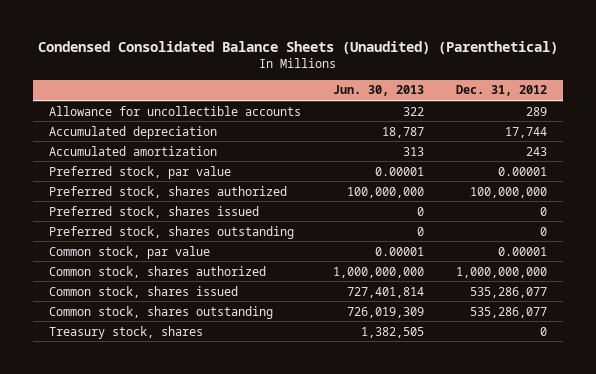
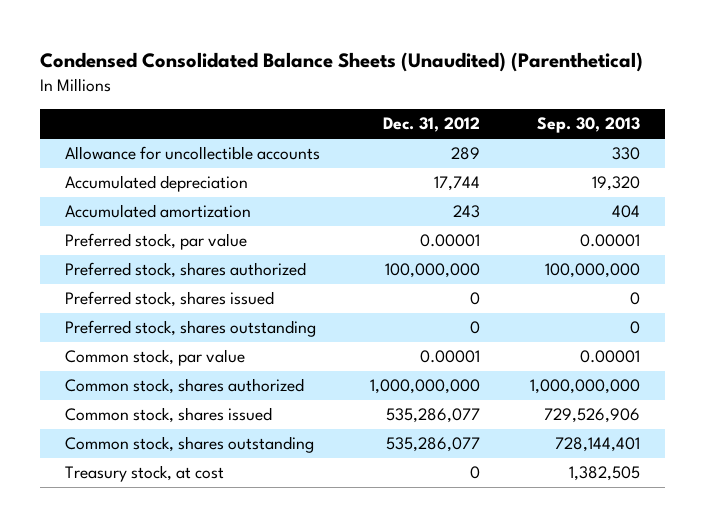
[332,85,424,97] Jun. 30, 2013 -> none
none -> [536,117,640,134] Sep. 30, 2013
[48,325,203,339] Treasury stock, shares -> [65,465,225,483] Treasury stock, at cost

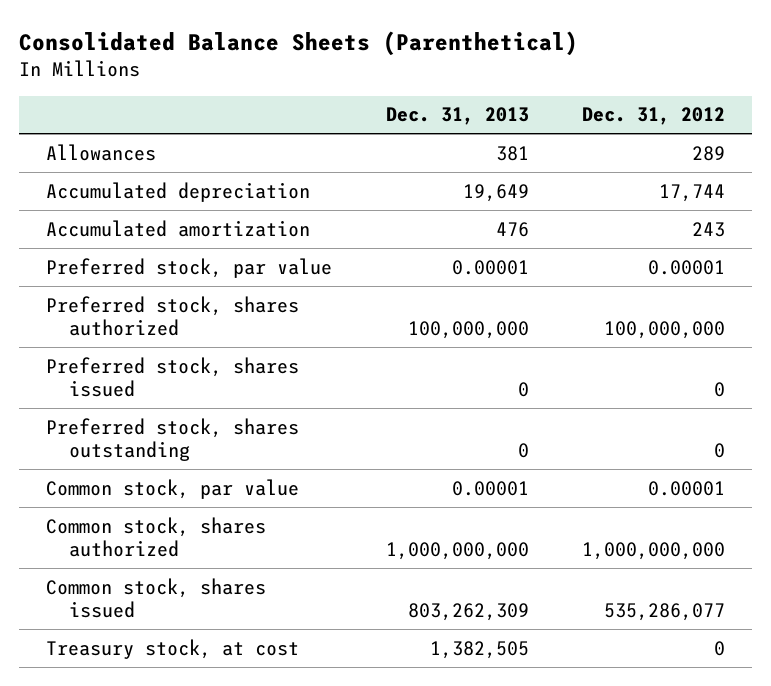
[40,52,644,73] Condensed Consolidated Balance Sheets (Unaudited) (Parenthetical) -> [19,30,579,56] Consolidated Balance Sheets (Parenthetical)
[536,117,640,134] Sep. 30, 2013 -> none
none -> [385,107,529,126] Dec. 31, 2013
[65,146,321,161] Allowance for uncollectible accounts -> [46,143,157,161] Allowances
[65,436,315,454] Common stock, shares outstanding -> none

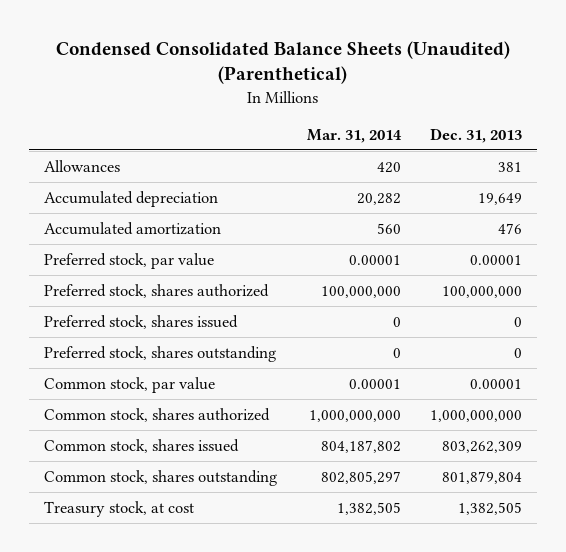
[19,30,579,56] Consolidated Balance Sheets (Parenthetical) -> [56,40,511,85] Condensed Consolidated Balance Sheets (Unaudited) (Parenthetical)
[582,107,726,126] Dec. 31, 2012 -> none
none -> [306,128,402,143] Mar. 31, 2014
none -> [43,469,277,486] Common stock, shares outstanding

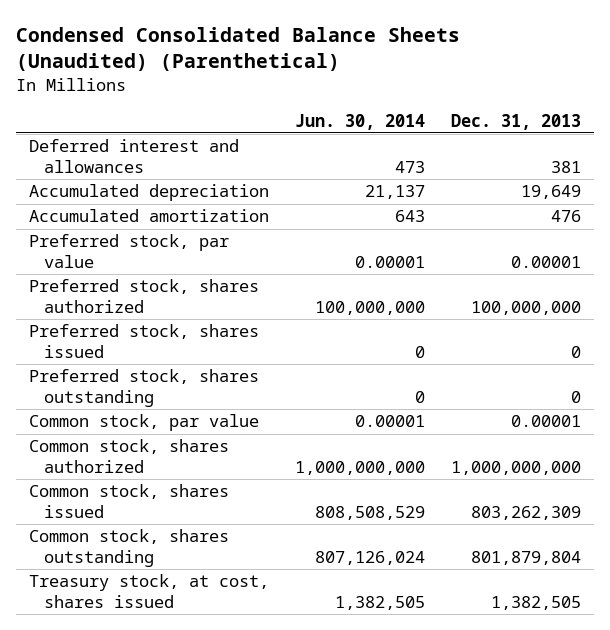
[306,128,402,143] Mar. 31, 2014 -> none
none -> [294,113,425,130] Jun. 30, 2014
[43,159,120,172] Allowances -> [28,139,239,173] Deferred interest and allowances
[43,500,194,517] Treasury stock, at cost -> [28,574,269,608] Treasury stock, at cost, shares issued

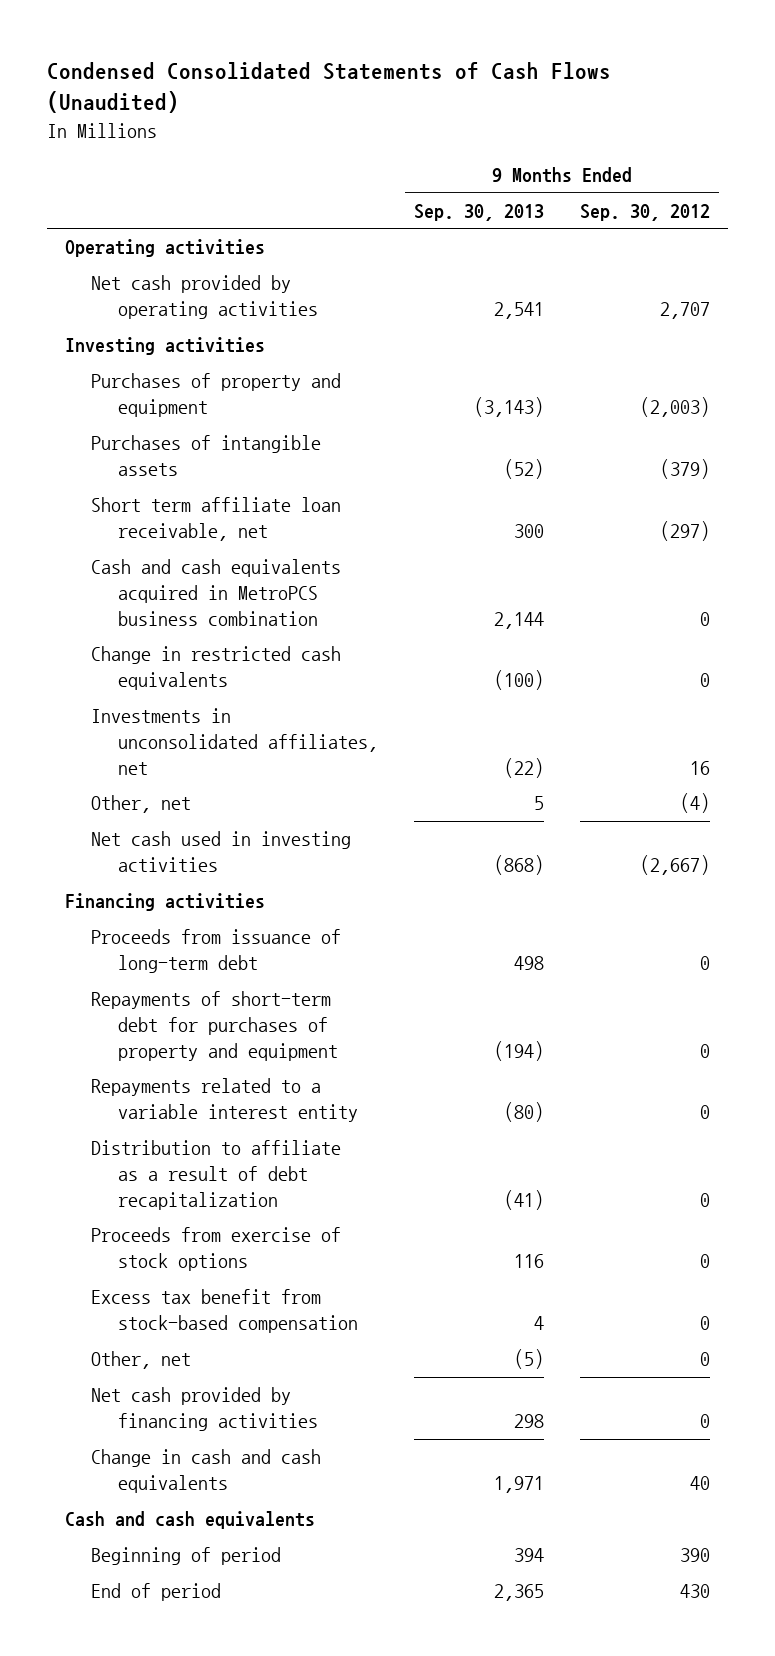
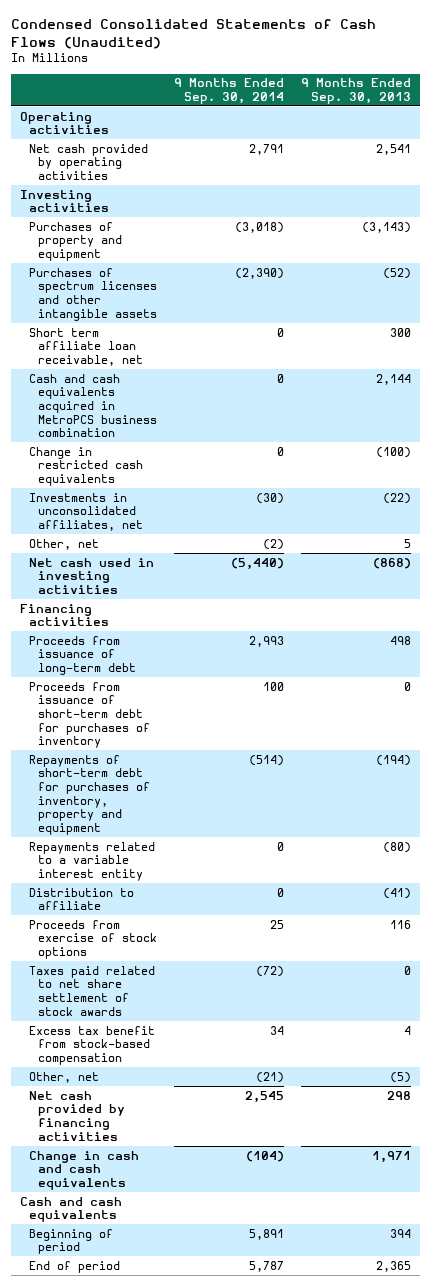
[580,203,711,221] Sep. 30, 2012 -> none
none -> [174,78,285,104] 9 Months Ended Sep. 30, 2014
[91,435,322,477] Purchases of intangible assets -> [28,267,157,321] Purchases of spectrum licenses and other intangible assets
none -> [28,681,150,749] Proceeds from issuance of short-term debt for purchases of inventory
[91,991,338,1062] Repayments of short-term debt for purchases of property and equipment -> [28,754,150,835] Repayments of short-term debt for purchases of inventory, property and equipment
[91,1140,342,1211] Distribution to affiliate as a result of debt recapitalization -> [28,887,134,911] Distribution to affiliate
none -> [28,965,155,1016] Taxes paid related to net share settlement of stock awards

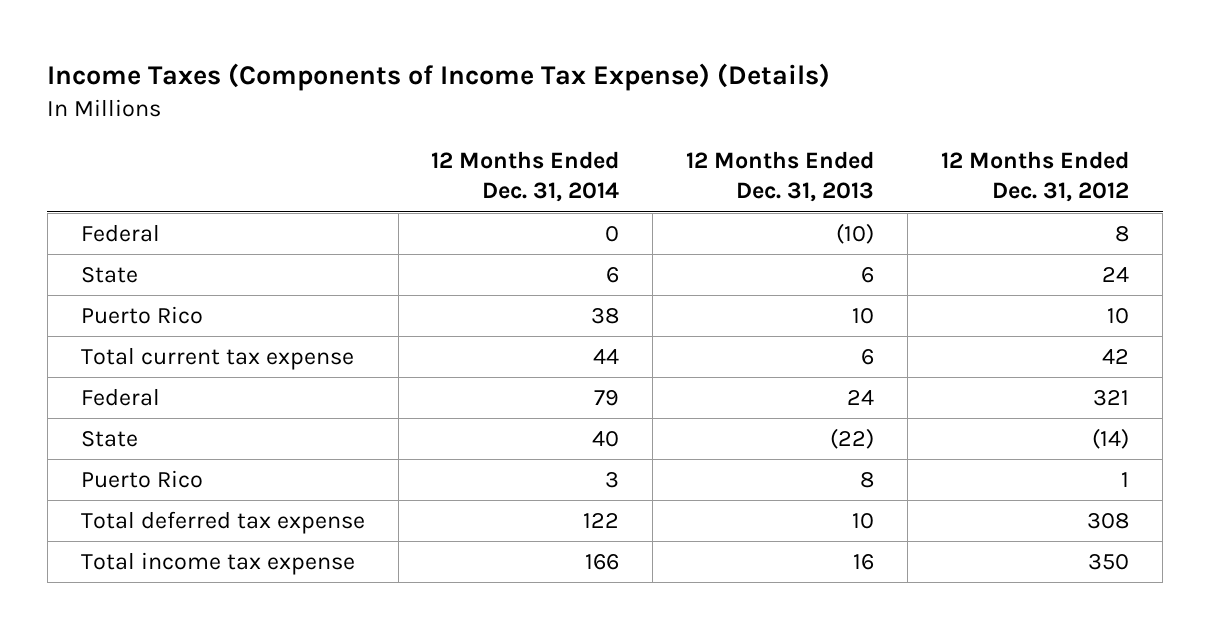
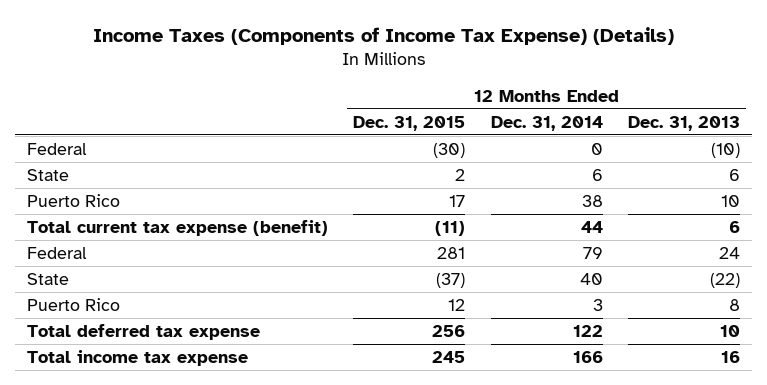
[941,150,1130,203] 12 Months Ended Dec. 31, 2012 -> none
none -> [353,115,466,131] Dec. 31, 2015
[80,347,354,371] Total current tax expense -> [27,219,329,236] Total current tax expense (benefit)

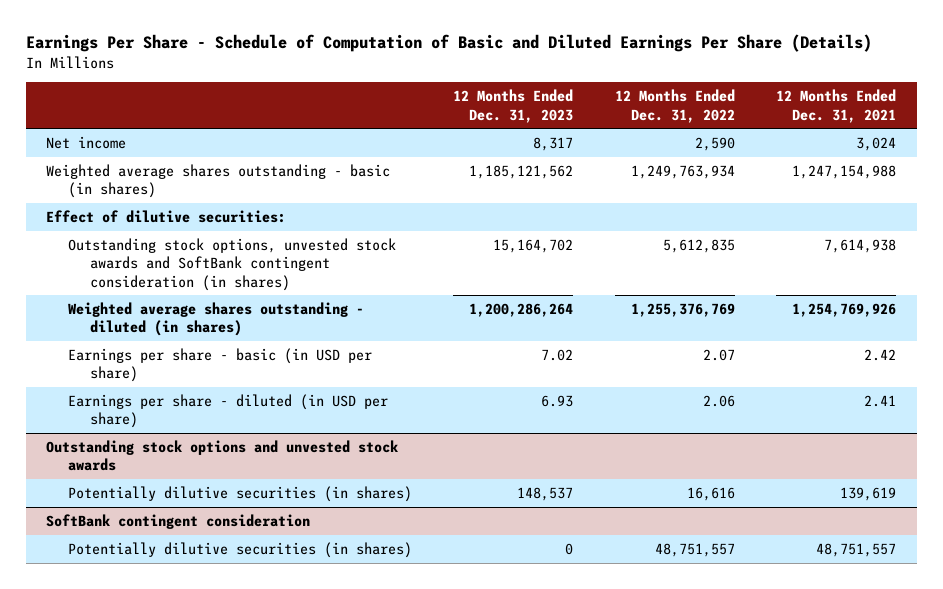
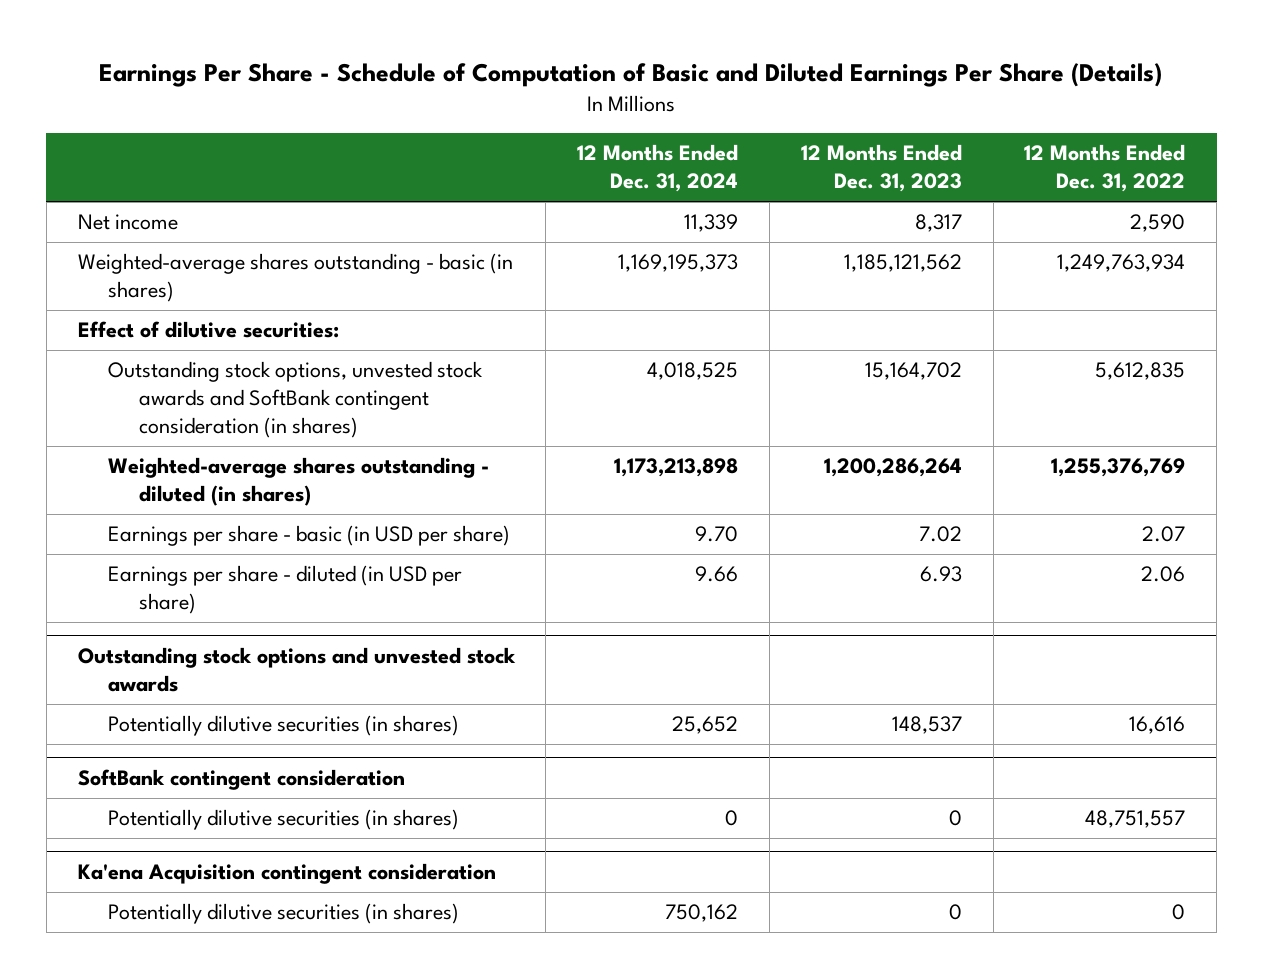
[776,89,897,123] 12 Months Ended Dec. 31, 2021 -> none
none -> [577,144,739,193] 12 Months Ended Dec. 31, 2024
[46,163,391,199] Weighted average shares outstanding - basic (in shares) -> [77,253,513,303] Weighted-average shares outstanding - basic (in shares)
[68,301,365,337] Weighted average shares outstanding - diluted (in shares) -> [108,457,490,507] Weighted-average shares outstanding - diluted (in shares)
none -> [77,863,496,885] Ka'ena Acquisition contingent consideration
none -> [108,903,460,925] Potentially dilutive securities (in shares)

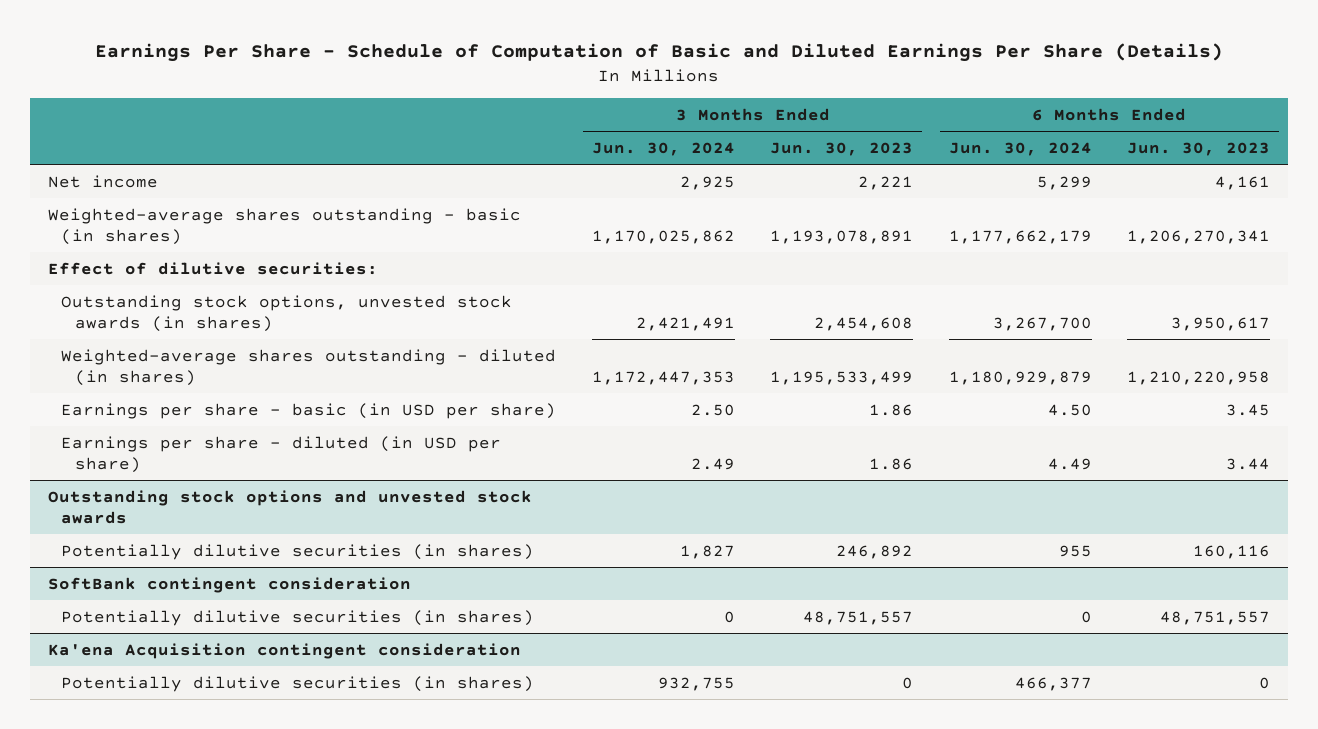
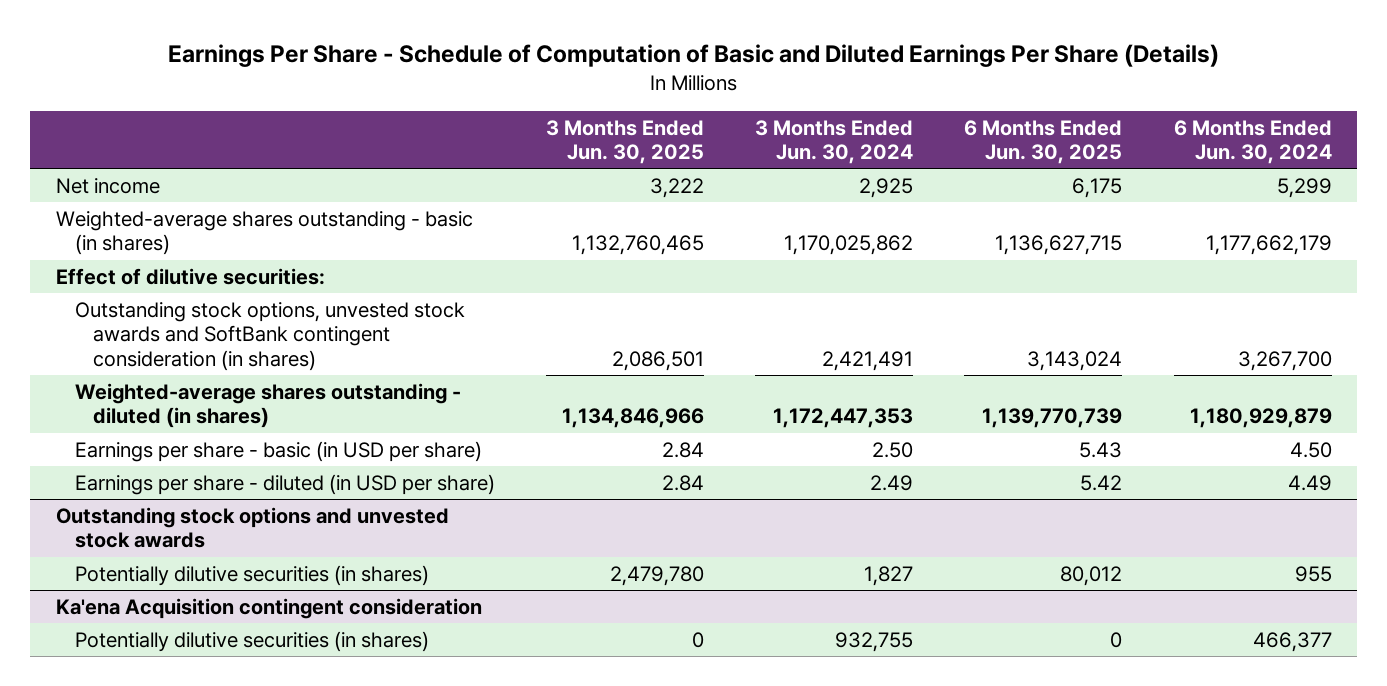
[770,141,914,156] Jun. 30, 2023 -> none
[1127,141,1271,156] Jun. 30, 2023 -> none
none -> [545,119,704,165] 3 Months Ended Jun. 30, 2025
none -> [964,119,1123,165] 6 Months Ended Jun. 30, 2025
[61,294,513,332] Outstanding stock options, unvested stock awards (in shares) -> [74,301,465,372] Outstanding stock options, unvested stock awards and SoftBank contingent consideration (in shares)
[47,576,411,593] SoftBank contingent consideration -> none
[61,609,535,626] Potentially dilutive securities (in shares) -> none

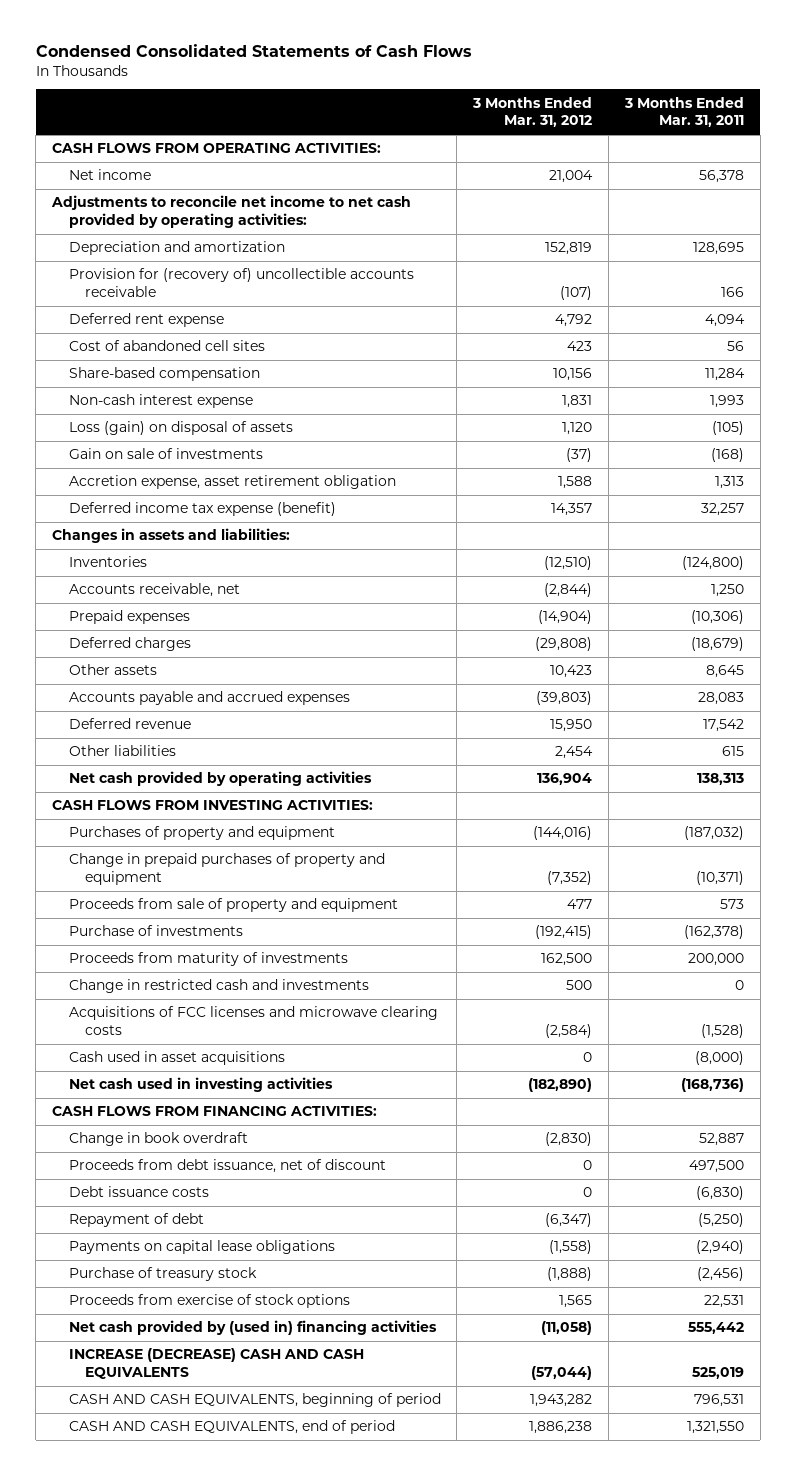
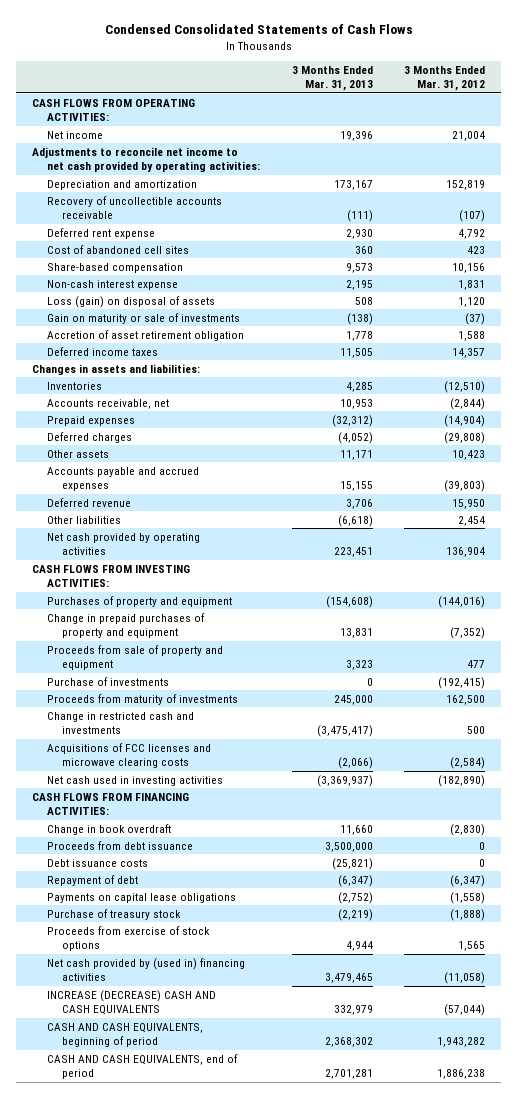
[623,96,744,128] 3 Months Ended Mar. 31, 2011 -> none
none -> [291,65,373,92] 3 Months Ended Mar. 31, 2013
[68,268,414,298] Provision for (recovery of) uncollectible accounts receivable -> [46,195,222,220] Recovery of uncollectible accounts receivable
[68,448,263,460] Gain on sale of investments -> [46,312,240,324] Gain on maturity or sale of investments
[68,475,396,490] Accretion expense, asset retirement obligation -> [46,329,244,341] Accretion of asset retirement obligation
[68,502,336,517] Deferred income tax expense (benefit) -> [46,346,158,356] Deferred income taxes
[68,1051,285,1066] Cash used in asset acquisitions -> none
[68,1159,386,1174] Proceeds from debt issuance, net of discount -> [46,840,193,850] Proceeds from debt issuance

